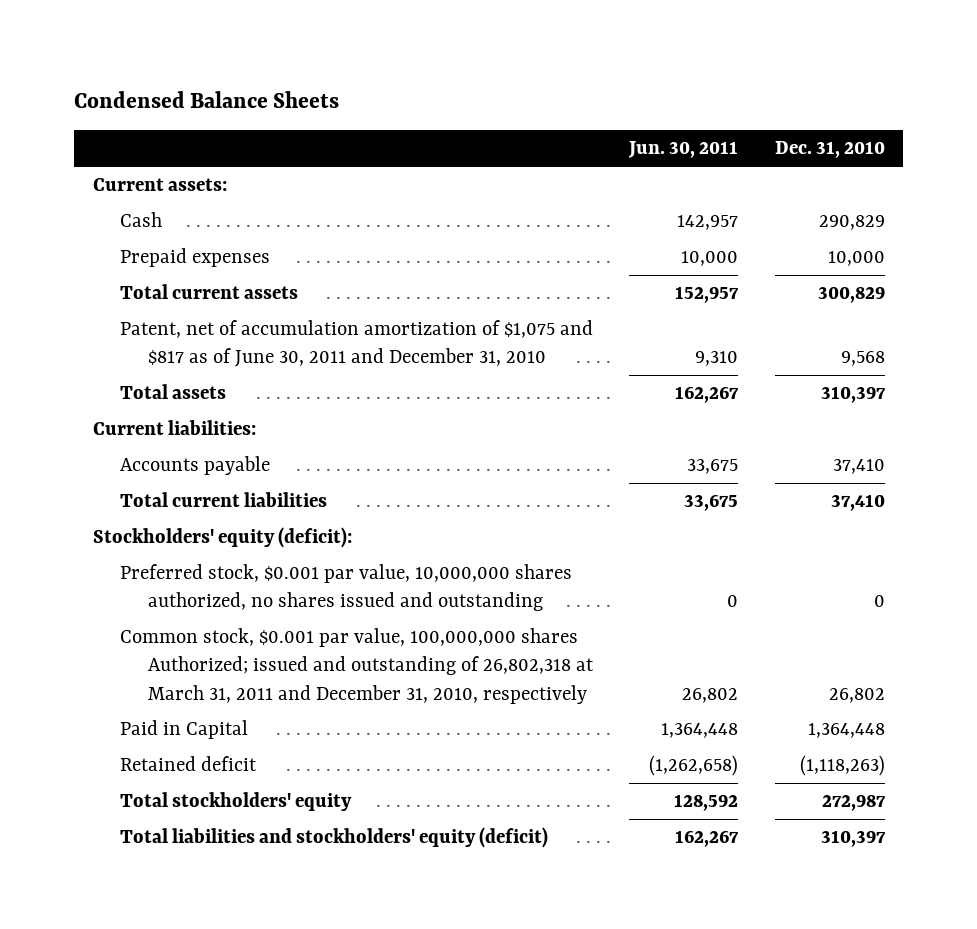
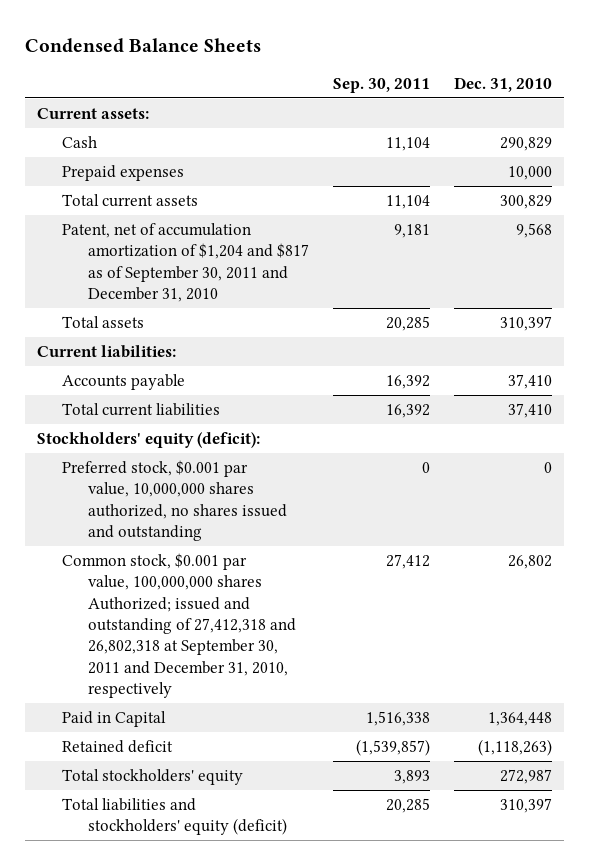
[628,141,739,159] Jun. 30, 2011 -> none
none -> [332,77,430,93] Sep. 30, 2011
[120,320,594,368] Patent, net of accumulation amortization of $1,075 and $817 as of June 30, 2011 and December 31, 2010 -> [62,223,309,303] Patent, net of accumulation amortization of $1,204 and $817 as of September 30, 2011 and December 31, 2010
[120,628,594,704] Common stock, $0.001 par value, 100,000,000 shares Authorized; issued and outstanding of 26,802,318 at March 31, 2011 and December 31, 2010, respectively -> [62,553,296,699] Common stock, $0.001 par value, 100,000,000 shares Authorized; issued and outstanding of 27,412,318 and 26,802,318 at September 30, 2011 and December 31, 2010, respectively

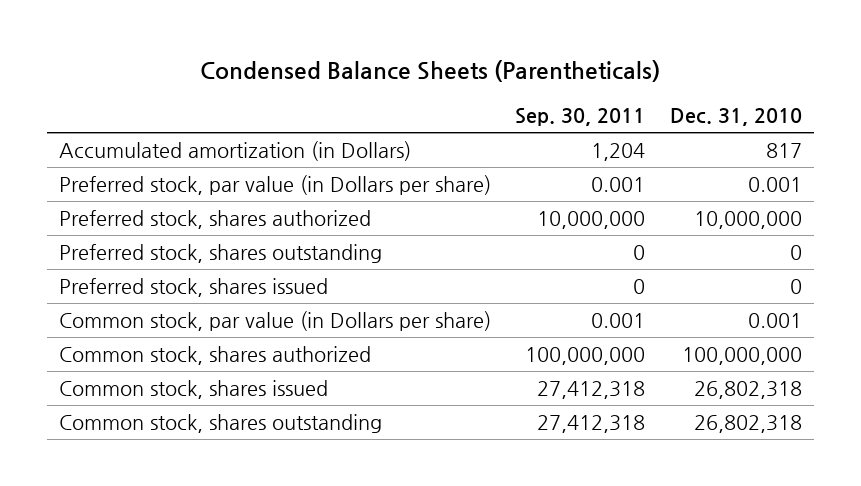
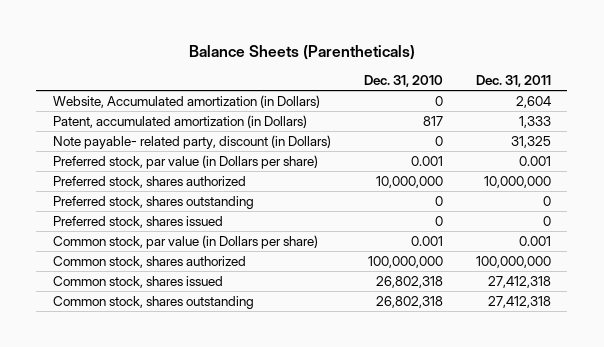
[200,59,661,82] Condensed Balance Sheets (Parentheticals) -> [188,44,415,60] Balance Sheets (Parentheticals)
[515,108,646,127] Sep. 30, 2011 -> none
none -> [475,74,551,87] Dec. 31, 2011
none -> [52,94,320,108] Website, Accumulated amortization (in Dollars)
[58,141,411,162] Accumulated amortization (in Dollars) -> [52,114,307,128] Patent, accumulated amortization (in Dollars)
none -> [52,134,331,149] Note payable- related party, discount (in Dollars)

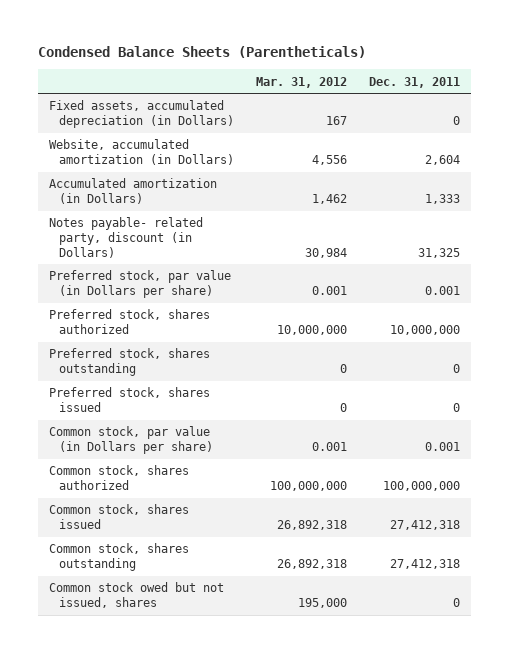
[188,44,415,60] Balance Sheets (Parentheticals) -> [38,46,367,59] Condensed Balance Sheets (Parentheticals)
[363,74,443,87] Dec. 31, 2010 -> none
none -> [256,76,348,88] Mar. 31, 2012
none -> [49,100,235,129] Fixed assets, accumulated depreciation (in Dollars)
[52,94,320,108] Website, Accumulated amortization (in Dollars) -> [49,139,235,166] Website, accumulated amortization (in Dollars)
[52,114,307,128] Patent, accumulated amortization (in Dollars) -> [49,178,218,205] Accumulated amortization (in Dollars)
[52,134,331,149] Note payable- related party, discount (in Dollars) -> [49,217,204,258] Notes payable- related party, discount (in Dollars)
none -> [49,582,225,609] Common stock owed but not issued, shares

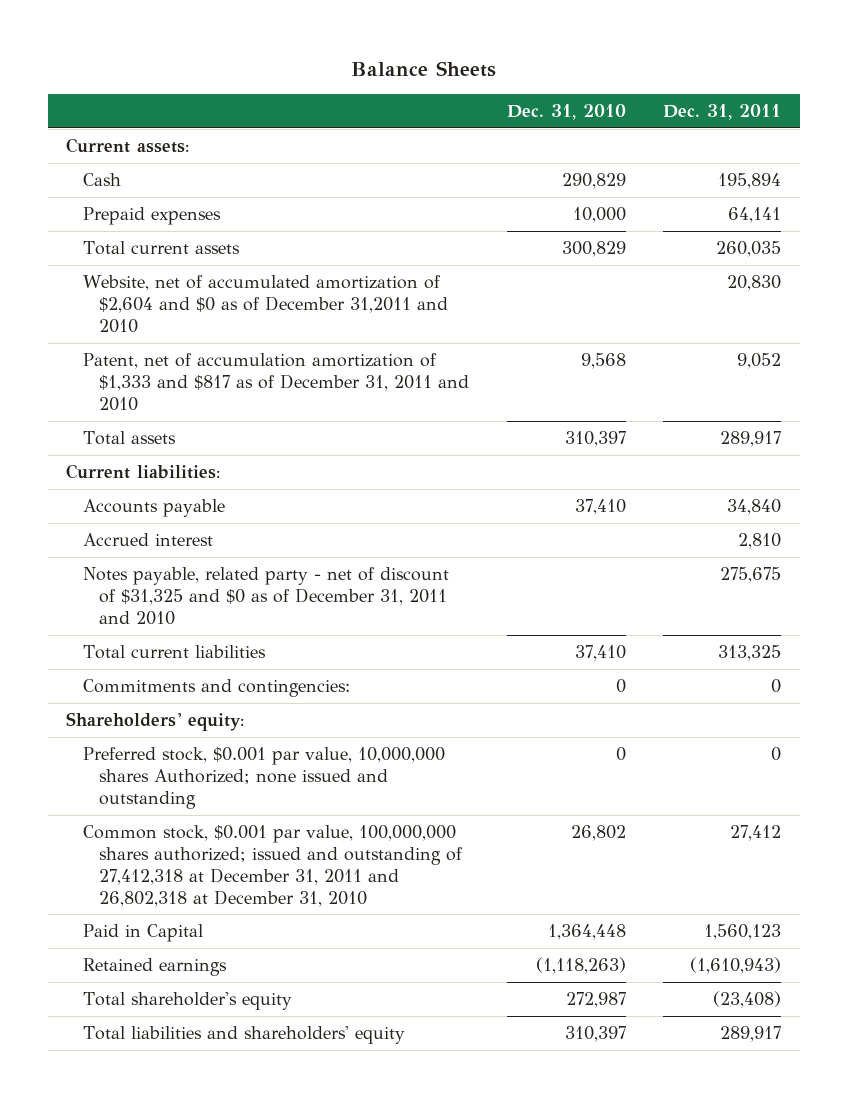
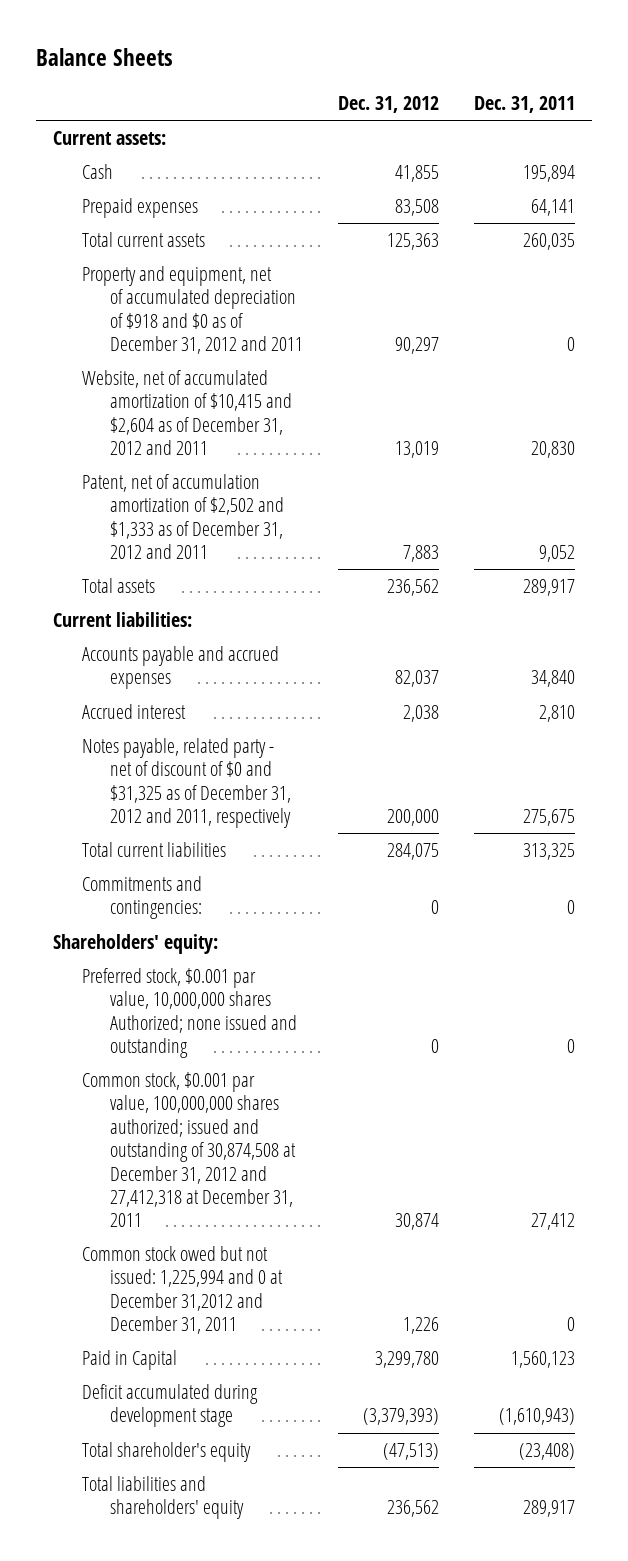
[506,103,626,120] Dec. 31, 2010 -> none
none -> [338,96,440,114] Dec. 31, 2012
none -> [81,266,304,355] Property and equipment, net of accumulated depreciation of $918 and $0 as of December 31, 2012 and 2011
[82,275,449,333] Website, net of accumulated amortization of $2,604 and $0 as of December 31,2011 and 2010 -> [81,370,293,456] Website, net of accumulated amortization of $10,415 and $2,604 as of December 31, 2012 and 2011
[82,353,470,411] Patent, net of accumulation amortization of $1,333 and $817 as of December 31, 2011 and 2010 -> [81,474,285,560] Patent, net of accumulation amortization of $2,502 and $1,333 as of December 31, 2012 and 2011
[82,499,225,518] Accounts payable -> [81,646,279,690] Accounts payable and accrued expenses
[82,567,449,625] Notes payable, related party - net of discount of $31,325 and $0 as of December 31, 2011 and 2010 -> [81,738,292,829] Notes payable, related party - net of discount of $0 and $31,325 as of December 31, 2012 and 2011, respectively
[82,825,464,907] Common stock, $0.001 par value, 100,000,000 shares authorized; issued and outstanding of 27,412,318 at December 31, 2011 and 26,802,318 at December 31, 2010 -> [81,1072,297,1228] Common stock, $0.001 par value, 100,000,000 shares authorized; issued and outstanding of 30,874,508 at December 31, 2012 and 27,412,318 at December 31, 2011
none -> [81,1246,284,1335] Common stock owed but not issued: 1,225,994 and 0 at December 31,2012 and December 31, 2011
[82,958,227,977] Retained earnings -> [81,1384,258,1428] Deficit accumulated during development stage

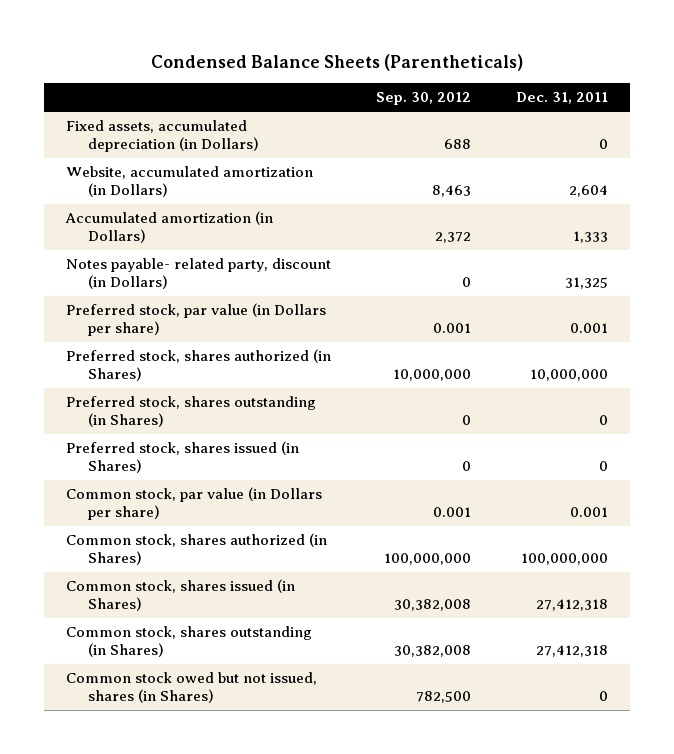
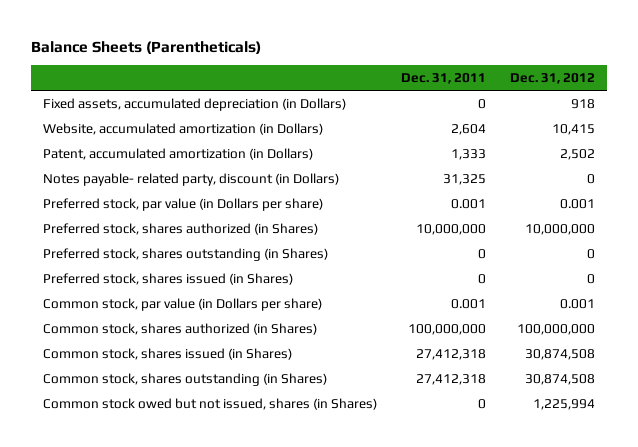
[151,53,524,71] Condensed Balance Sheets (Parentheticals) -> [30,40,261,54] Balance Sheets (Parentheticals)
[376,92,472,106] Sep. 30, 2012 -> none
none -> [510,73,596,85] Dec. 31, 2012
[65,211,274,244] Accumulated amortization (in Dollars) -> [42,147,313,160] Patent, accumulated amortization (in Dollars)

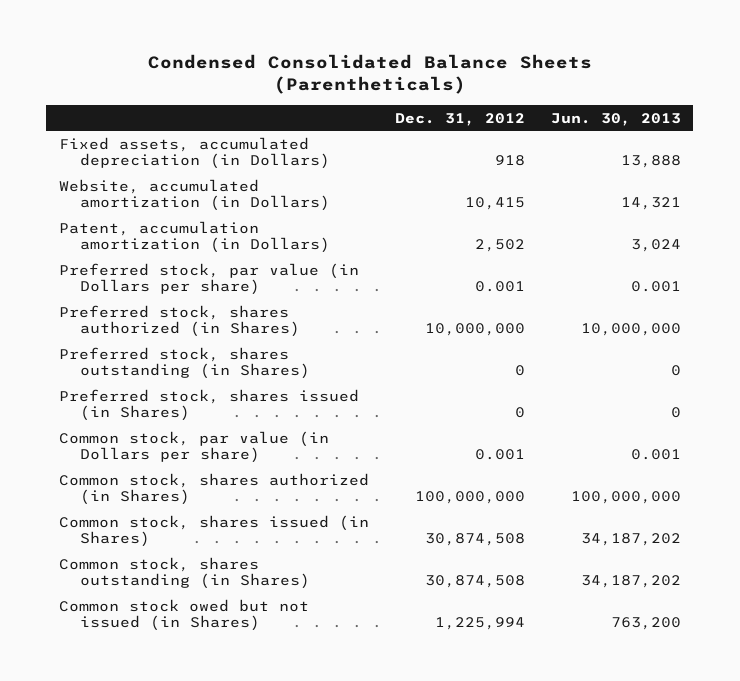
[30,40,261,54] Balance Sheets (Parentheticals) -> [147,54,592,95] Condensed Consolidated Balance Sheets (Parentheticals)
[400,73,486,85] Dec. 31, 2011 -> none
none -> [550,112,681,126] Jun. 30, 2013
[42,172,339,186] Notes payable- related party, discount (in Dollars) -> none
[42,147,313,160] Patent, accumulated amortization (in Dollars) -> [59,220,330,254] Patent, accumulation amortization (in Dollars)
[42,397,377,410] Common stock owed but not issued, shares (in Shares) -> [59,598,310,632] Common stock owed but not issued (in Shares)

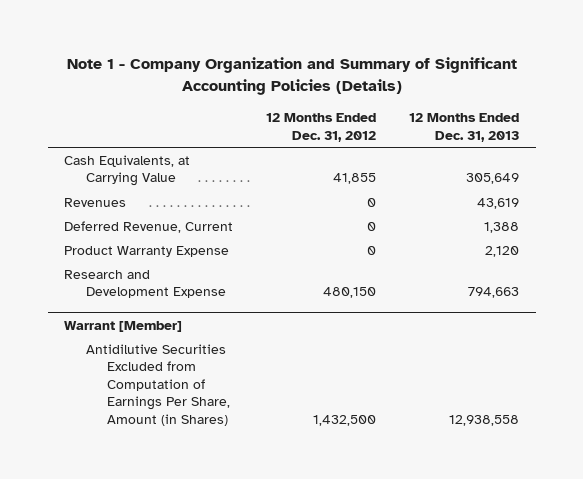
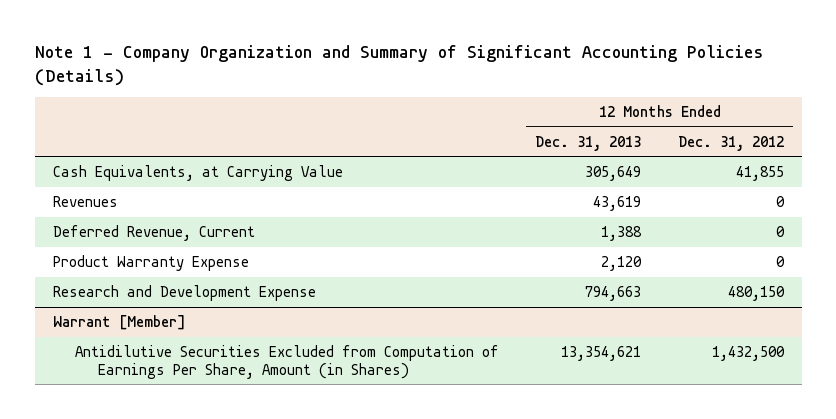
[449,414,520,426] 12,938,558 -> [561,346,642,362] 13,354,621

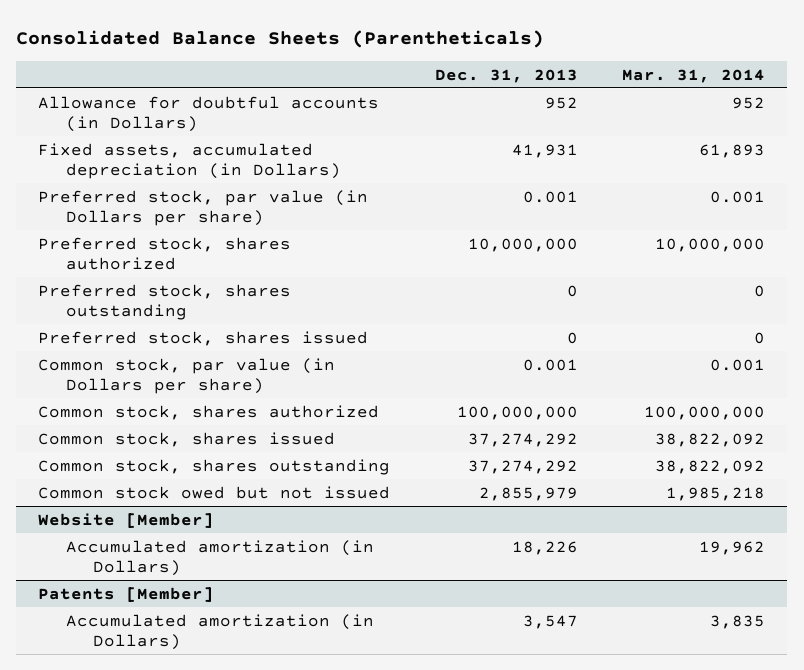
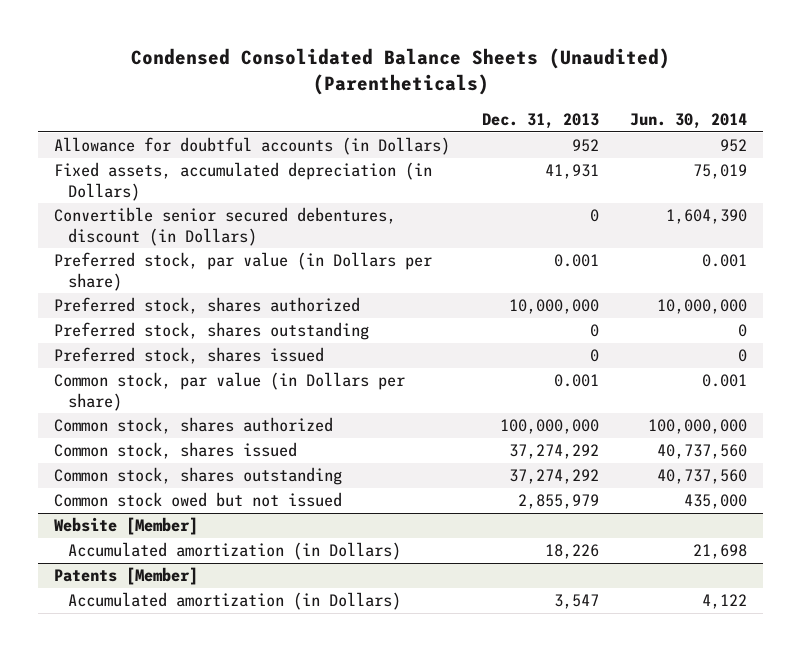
[16,29,545,48] Consolidated Balance Sheets (Parentheticals) -> [130,48,670,96] Condensed Consolidated Balance Sheets (Unaudited) (Parentheticals)
[622,68,766,83] Mar. 31, 2014 -> none
none -> [629,113,747,130] Jun. 30, 2014
none -> [54,207,397,246] Convertible senior secured debentures, discount (in Dollars)

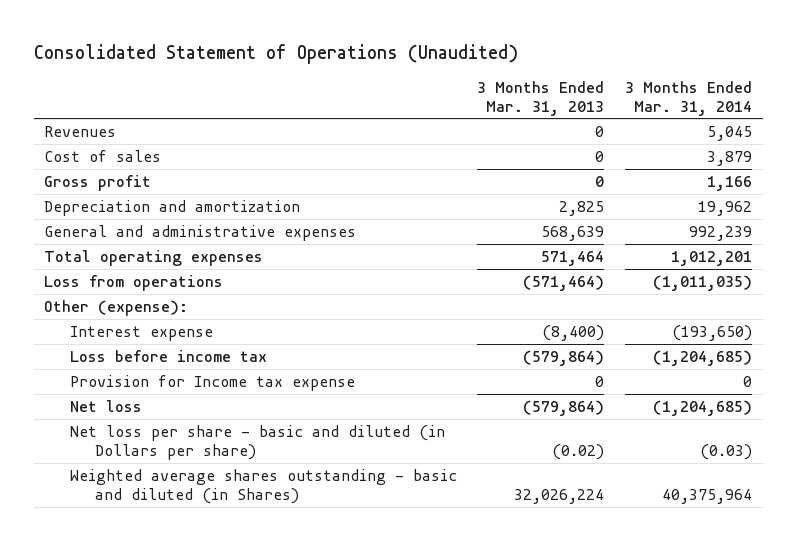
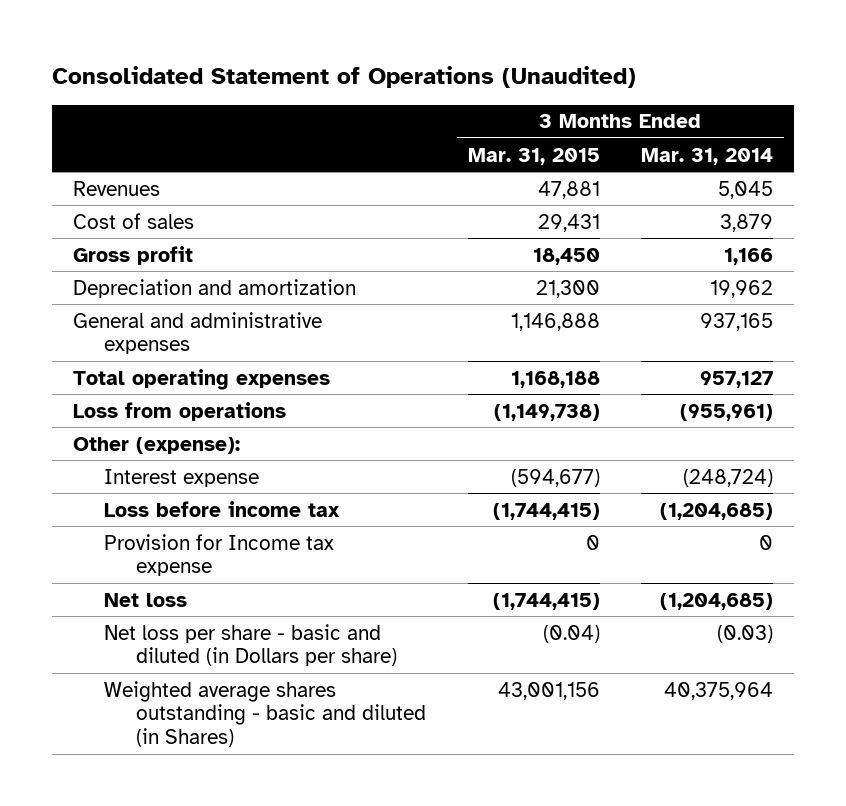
[477,80,605,116] 3 Months Ended Mar. 31, 2013 -> none
none -> [467,147,600,165] Mar. 31, 2015
[689,225,753,241] 992,239 -> [700,312,774,331] 937,165
[671,250,753,266] 1,012,201 -> [700,370,774,388] 957,127
[653,274,753,291] (1,011,035) -> [680,403,774,421] (955,961)
[672,324,753,341] (193,650) -> [683,468,774,487] (248,724)

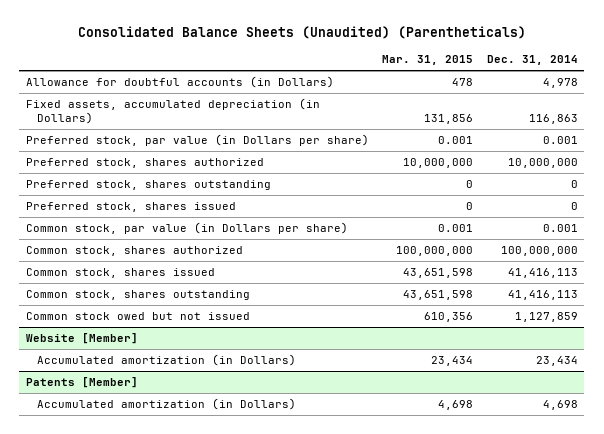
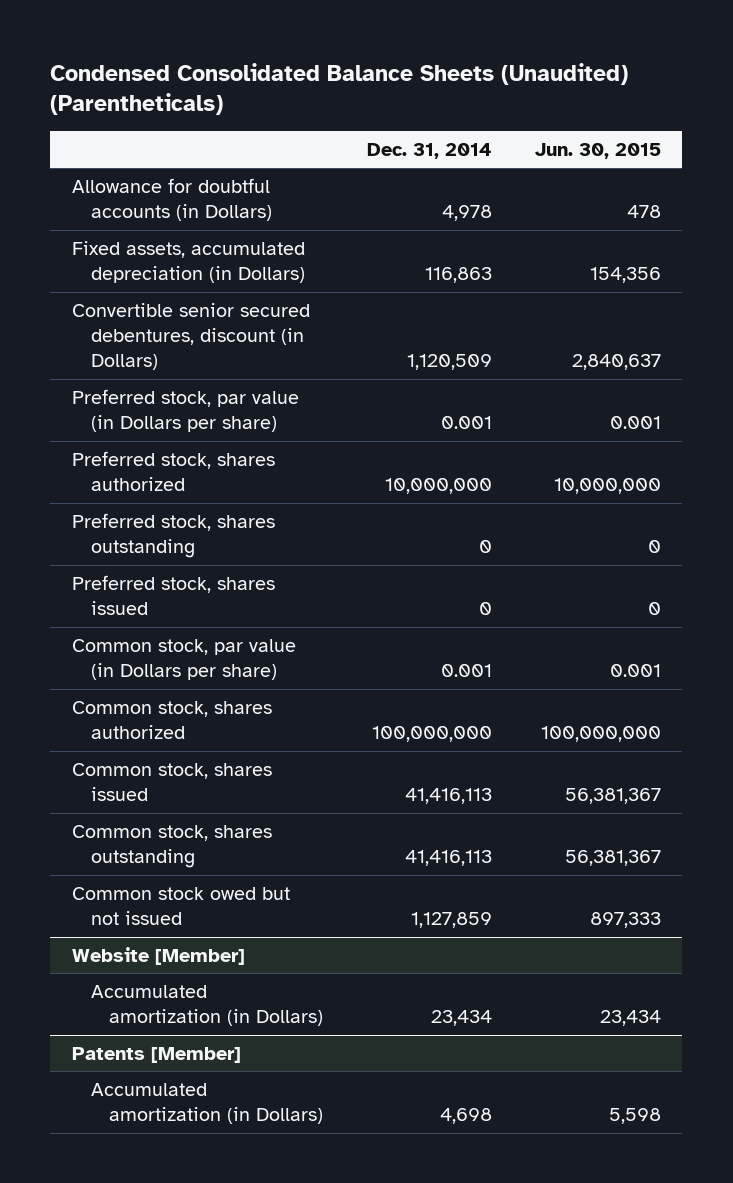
[77,25,526,39] Consolidated Balance Sheets (Unaudited) (Parentheticals) -> [50,62,629,116] Condensed Consolidated Balance Sheets (Unaudited) (Parentheticals)
[382,55,474,66] Mar. 31, 2015 -> none
none -> [534,142,661,159] Jun. 30, 2015
none -> [71,302,310,371] Convertible senior secured debentures, discount (in Dollars)

